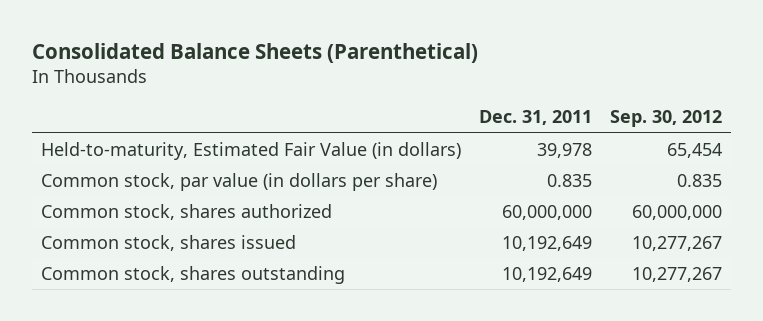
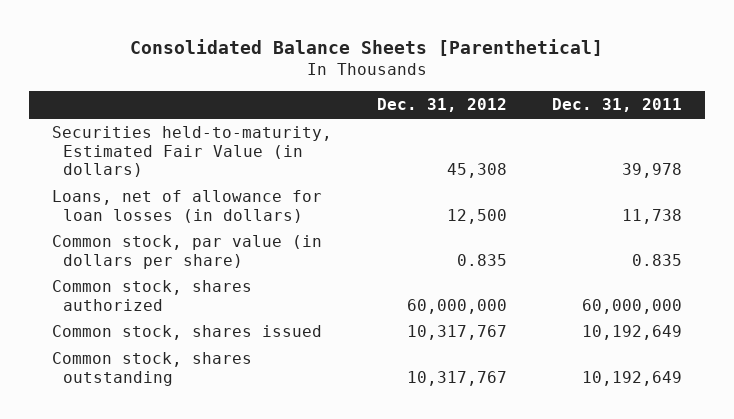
[31,43,478,64] Consolidated Balance Sheets (Parenthetical) -> [130,38,604,56] Consolidated Balance Sheets [Parenthetical]
[610,110,723,128] Sep. 30, 2012 -> none
none -> [377,98,508,113] Dec. 31, 2012
[40,142,461,161] Held-to-maturity, Estimated Fair Value (in dollars) -> [51,126,332,178] Securities held-to-maturity, Estimated Fair Value (in dollars)
none -> [51,190,322,223] Loans, net of allowance for loan losses (in dollars)

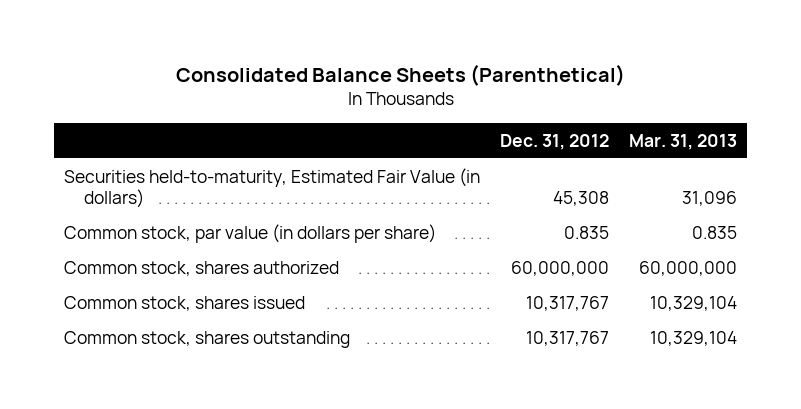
[130,38,604,56] Consolidated Balance Sheets [Parenthetical] -> [175,63,625,86] Consolidated Balance Sheets (Parenthetical)
[552,98,683,113] Dec. 31, 2011 -> none
none -> [628,133,737,150] Mar. 31, 2013
[51,190,322,223] Loans, net of allowance for loan losses (in dollars) -> none

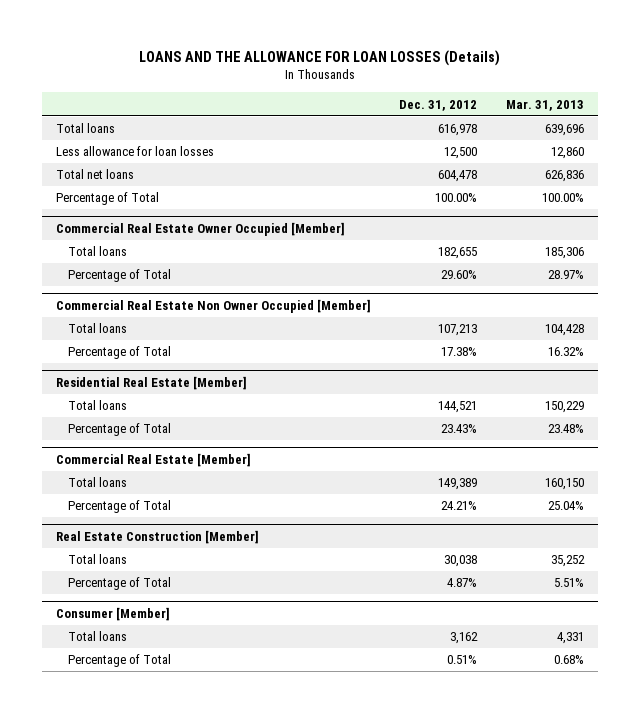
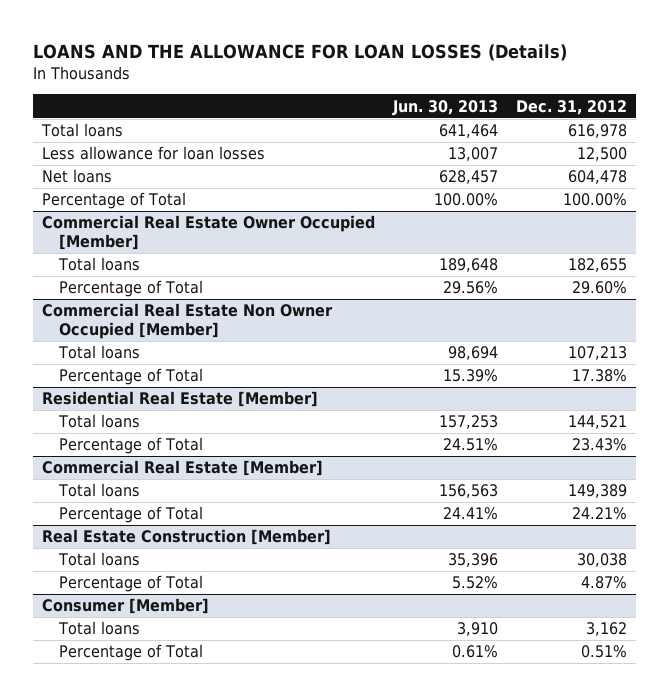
[505,99,584,111] Mar. 31, 2013 -> none
none -> [392,99,499,116] Jun. 30, 2013
[56,169,135,180] Total net loans -> [42,169,113,184] Net loans

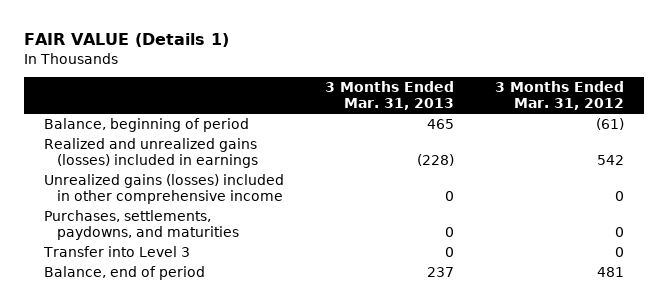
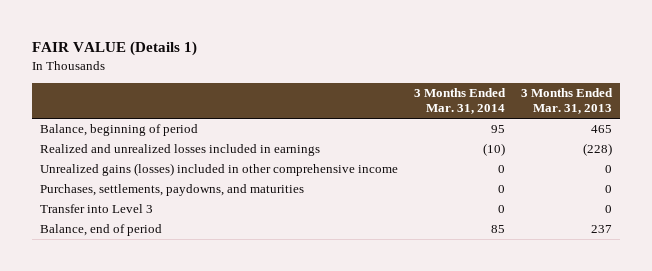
[494,81,624,111] 3 Months Ended Mar. 31, 2012 -> none
none -> [414,87,507,115] 3 Months Ended Mar. 31, 2014
[44,137,258,169] Realized and unrealized gains (losses) included in earnings -> [40,144,321,157] Realized and unrealized losses included in earnings

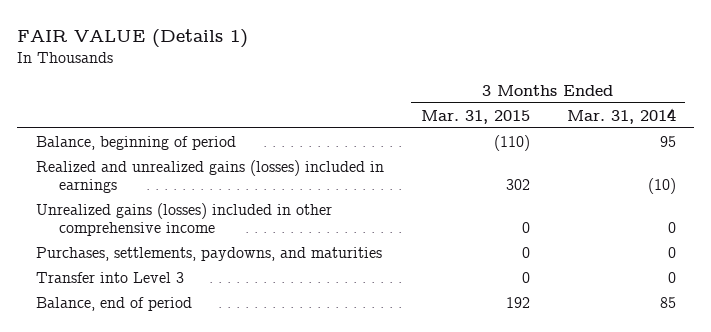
[520,87,613,115] 3 Months Ended Mar. 31, 2013 -> none
none -> [420,109,530,124] Mar. 31, 2015
[40,144,321,157] Realized and unrealized losses included in earnings -> [35,159,384,193] Realized and unrealized gains (losses) included in earnings

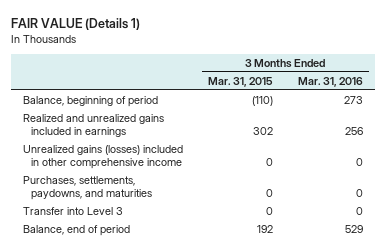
[566,107,676,124] Mar. 31, 2014 -> none
none -> [297,76,363,87] Mar. 31, 2016
[35,159,384,193] Realized and unrealized gains (losses) included in earnings -> [23,113,165,138] Realized and unrealized gains included in earnings

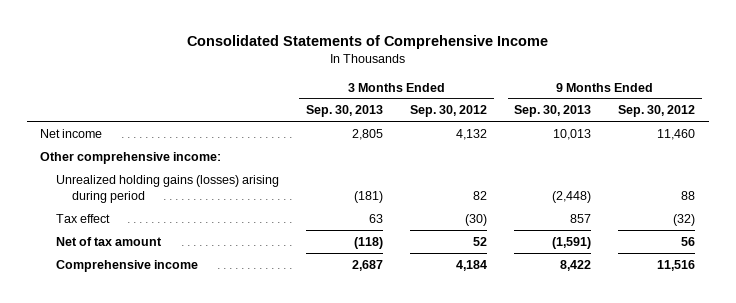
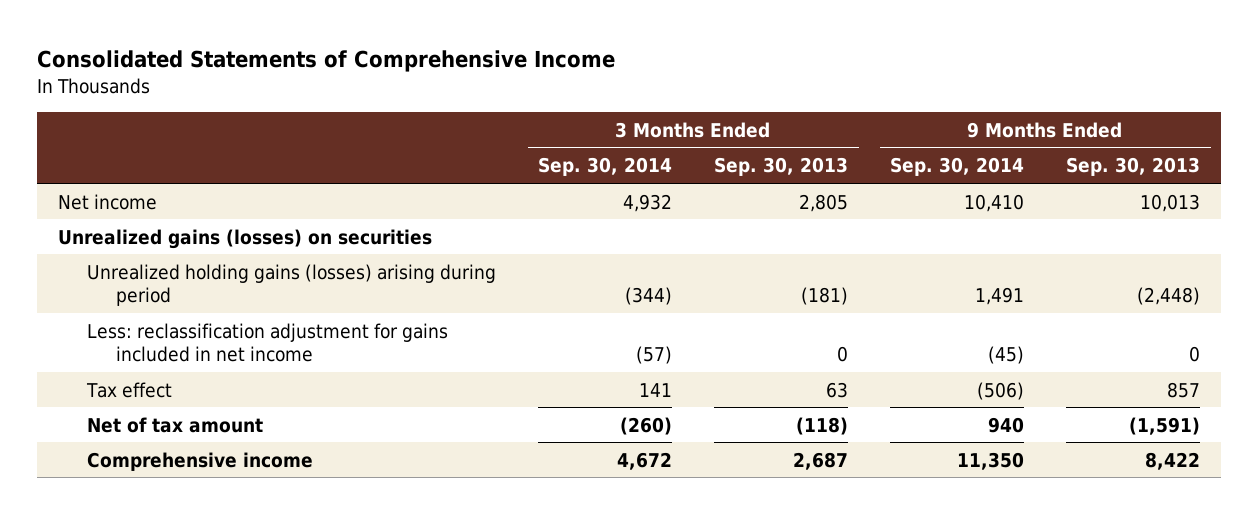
[410,105,488,118] Sep. 30, 2012 -> none
[618,105,696,118] Sep. 30, 2012 -> none
none -> [538,157,673,177] Sep. 30, 2014
none -> [890,157,1025,177] Sep. 30, 2014
[40,151,222,164] Other comprehensive income: -> none
none -> [58,228,433,249] Unrealized gains (losses) on securities
none -> [87,322,449,363] Less: reclassification adjustment for gains included in net income

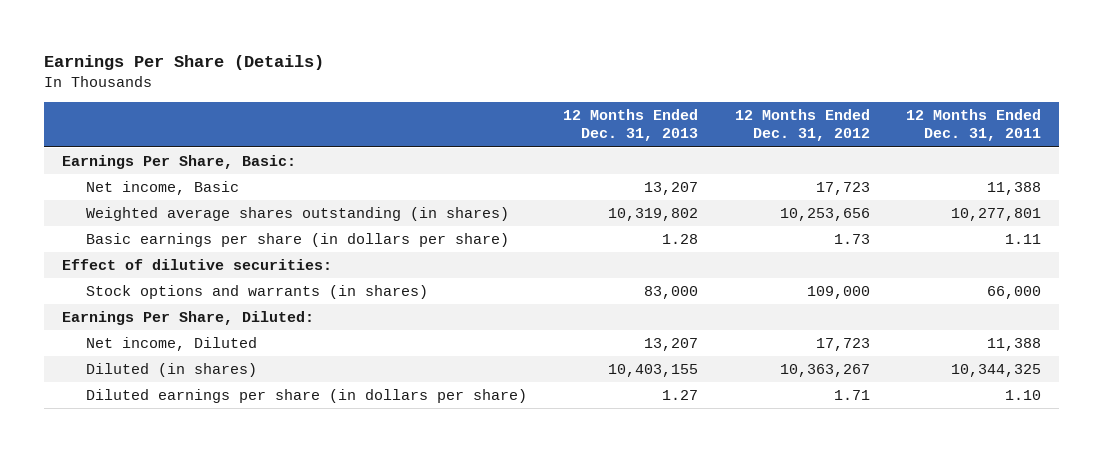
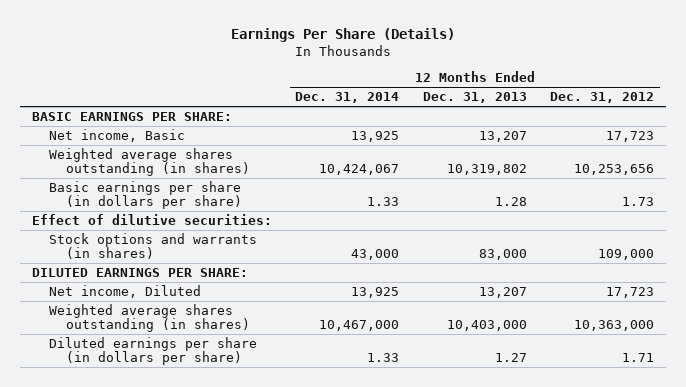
[906,109,1042,142] 12 Months Ended Dec. 31, 2011 -> none
none -> [295,92,400,104] Dec. 31, 2014
[62,155,297,170] Earnings Per Share, Basic: -> [31,112,232,122] BASIC EARNINGS PER SHARE:
[62,311,315,326] Earnings Per Share, Diluted: -> [31,268,248,278] DILUTED EARNINGS PER SHARE:
[85,363,257,378] Diluted (in shares) -> none
none -> [48,304,250,333] Weighted average shares outstanding (in shares)

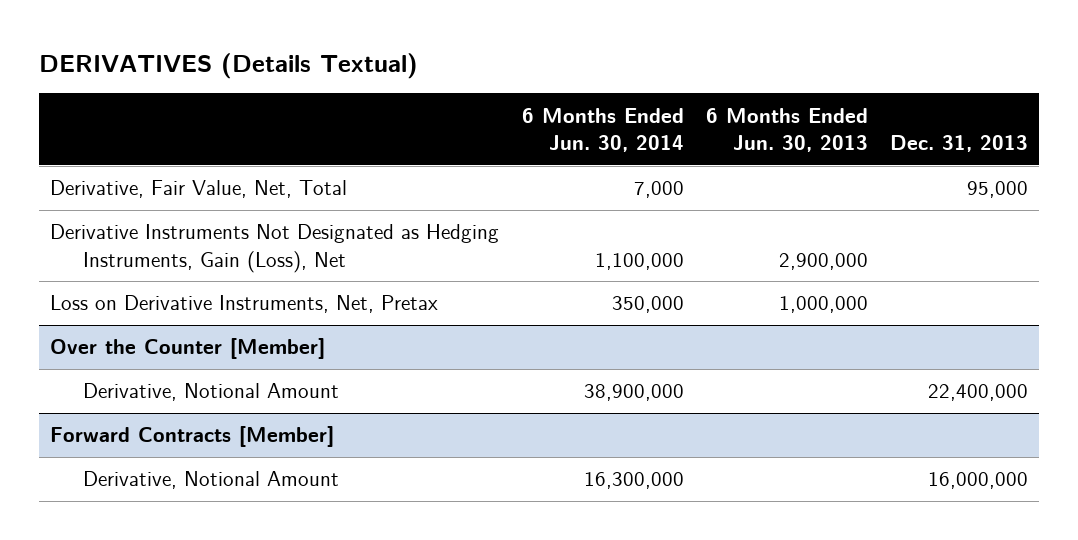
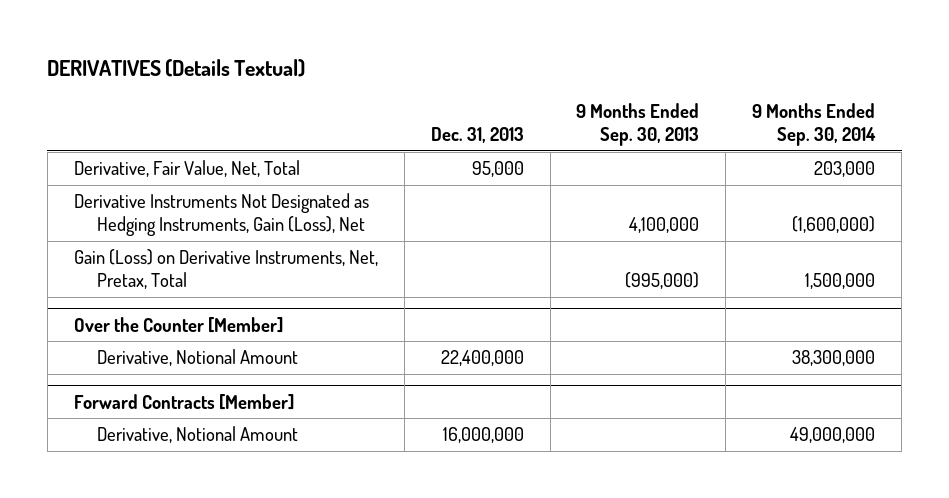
[521,107,684,153] 6 Months Ended Jun. 30, 2014 -> none
[705,107,868,153] 6 Months Ended Jun. 30, 2013 -> none
none -> [576,102,700,147] 9 Months Ended Sep. 30, 2013
none -> [752,102,877,147] 9 Months Ended Sep. 30, 2014
[50,295,439,314] Loss on Derivative Instruments, Net, Pretax -> [73,249,378,290] Gain (Loss) on Derivative Instruments, Net, Pretax, Total

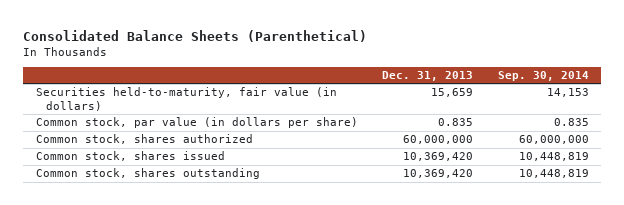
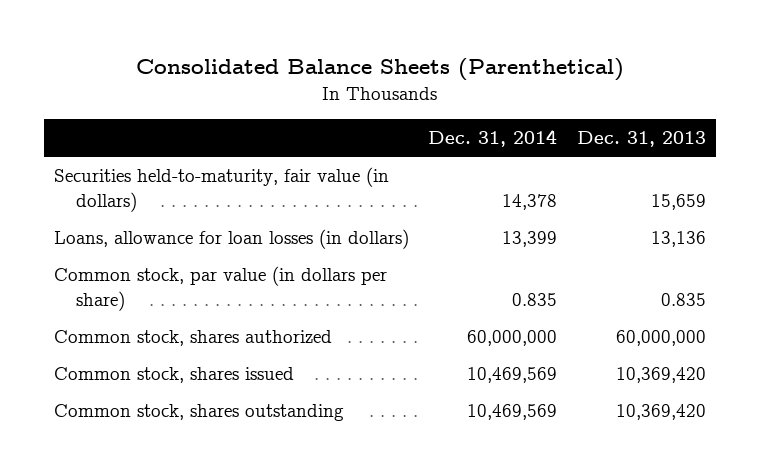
[497,71,589,82] Sep. 30, 2014 -> none
none -> [428,129,558,148] Dec. 31, 2014
none -> [53,229,409,250] Loans, allowance for loan losses (in dollars)

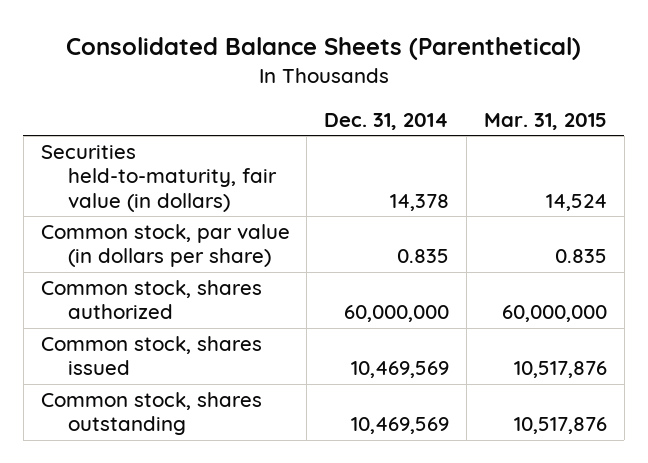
[576,131,706,148] Dec. 31, 2013 -> none
none -> [484,113,608,131] Mar. 31, 2015
[53,229,409,250] Loans, allowance for loan losses (in dollars) -> none

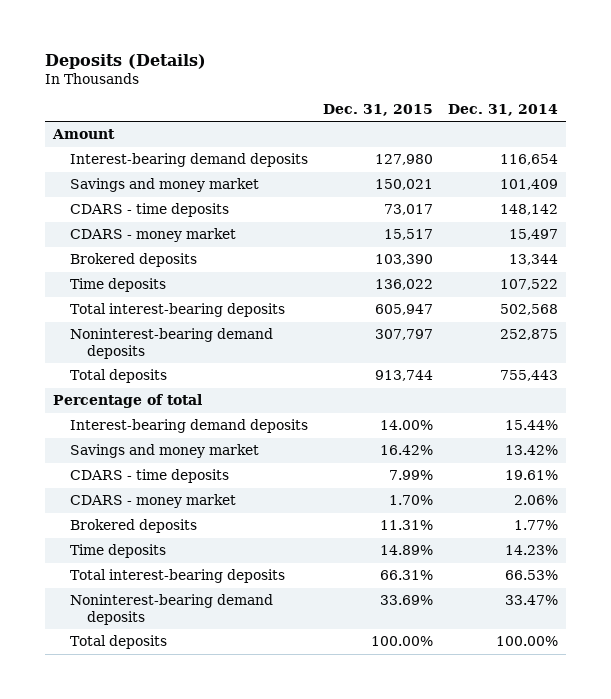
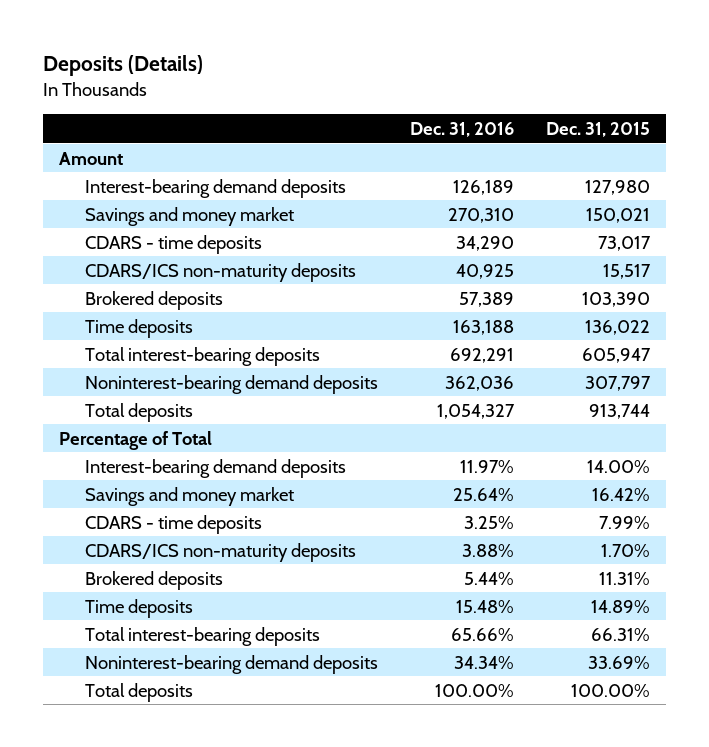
[448,103,559,116] Dec. 31, 2014 -> none
none -> [410,121,515,137] Dec. 31, 2016
[69,228,236,243] CDARS - money market -> [85,262,357,282] CDARS/ICS non-maturity deposits
[52,394,202,409] Percentage of total -> [58,430,212,450] Percentage of Total
[69,494,236,509] CDARS - money market -> none
none -> [85,542,357,562] CDARS/ICS non-maturity deposits

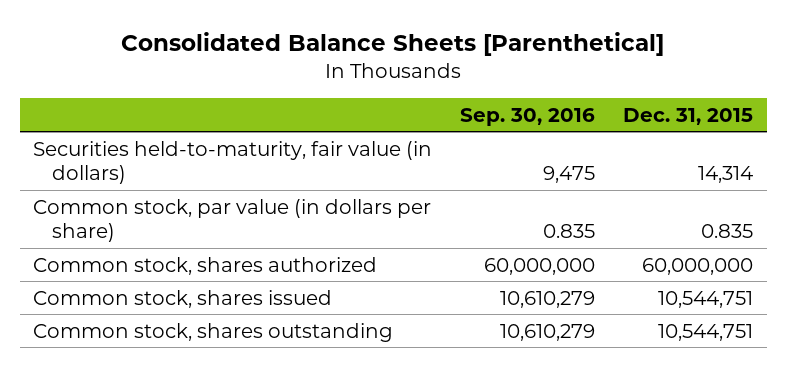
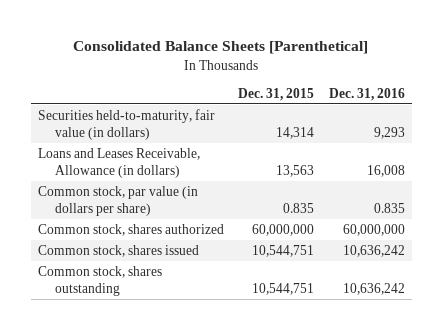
[460,107,596,126] Sep. 30, 2016 -> none
none -> [328,87,405,101] Dec. 31, 2016
none -> [37,147,200,178] Loans and Leases Receivable, Allowance (in dollars)

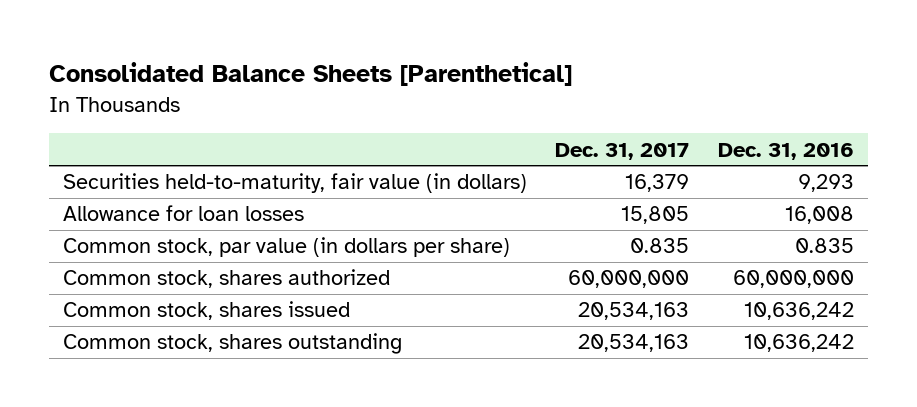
[238,87,315,101] Dec. 31, 2015 -> none
none -> [555,142,690,160] Dec. 31, 2017
[37,147,200,178] Loans and Leases Receivable, Allowance (in dollars) -> [62,205,304,222] Allowance for loan losses

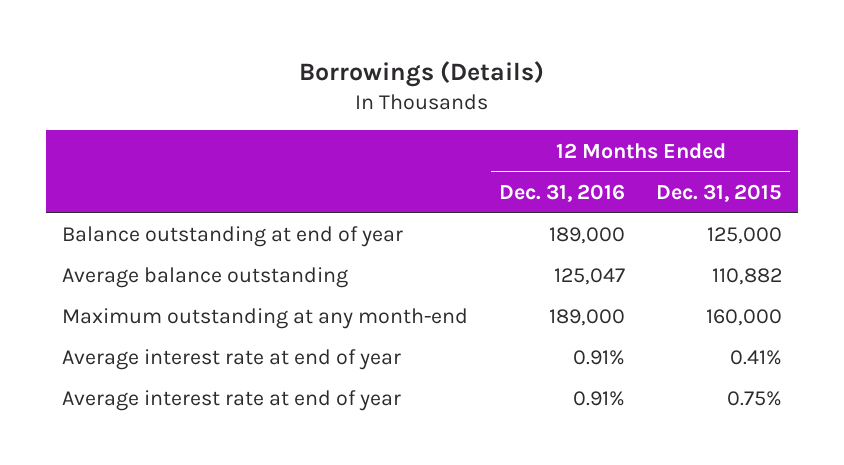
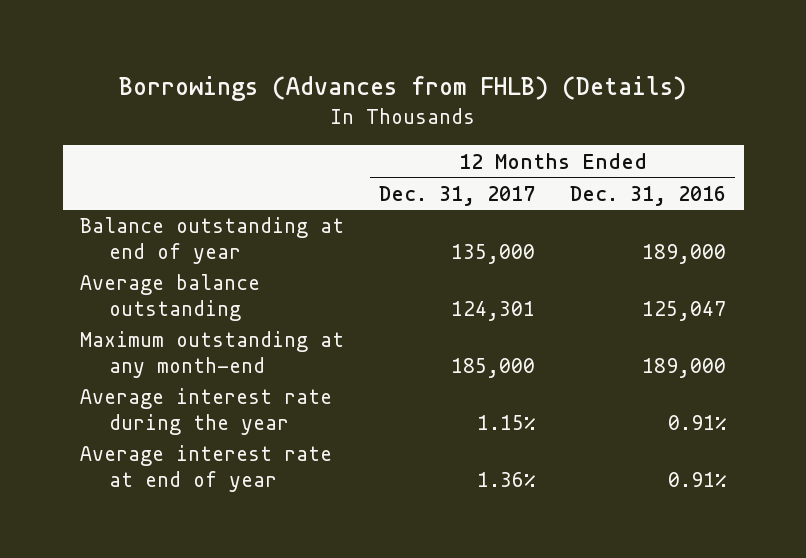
[299,60,545,87] Borrowings (Details) -> [119,76,687,102] Borrowings (Advances from FHLB) (Details)
[656,183,783,202] Dec. 31, 2015 -> none
none -> [379,185,536,206] Dec. 31, 2017
[61,349,401,371] Average interest rate at end of year -> [80,388,333,435] Average interest rate during the year

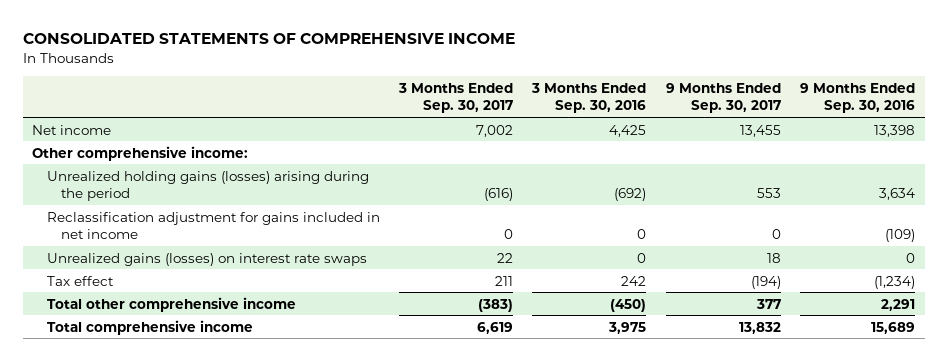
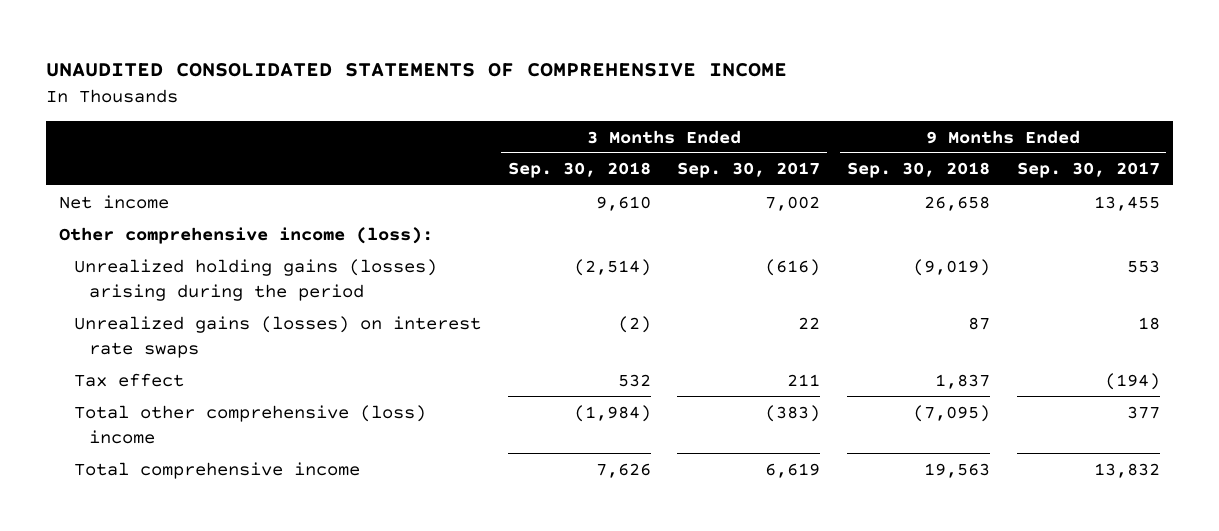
[22,33,515,45] CONSOLIDATED STATEMENTS OF COMPREHENSIVE INCOME -> [46,62,788,77] UNAUDITED CONSOLIDATED STATEMENTS OF COMPREHENSIVE INCOME
[531,82,647,114] 3 Months Ended Sep. 30, 2016 -> none
[800,82,916,114] 9 Months Ended Sep. 30, 2016 -> none
none -> [507,162,651,179] Sep. 30, 2018
none -> [846,162,990,179] Sep. 30, 2018
[32,145,249,161] Other comprehensive income: -> [59,226,434,244] Other comprehensive income (loss):
[46,211,380,239] Reclassification adjustment for gains included in net income -> none
[46,296,296,312] Total other comprehensive income -> [73,404,426,444] Total other comprehensive (loss) income

